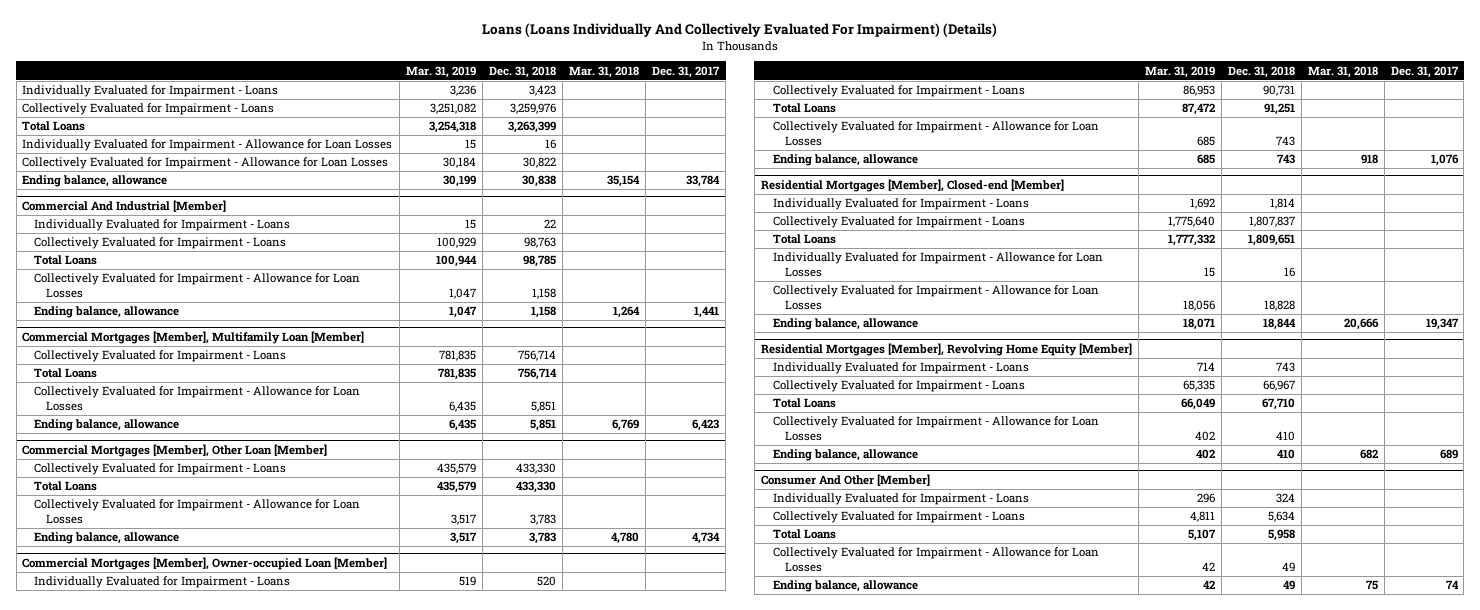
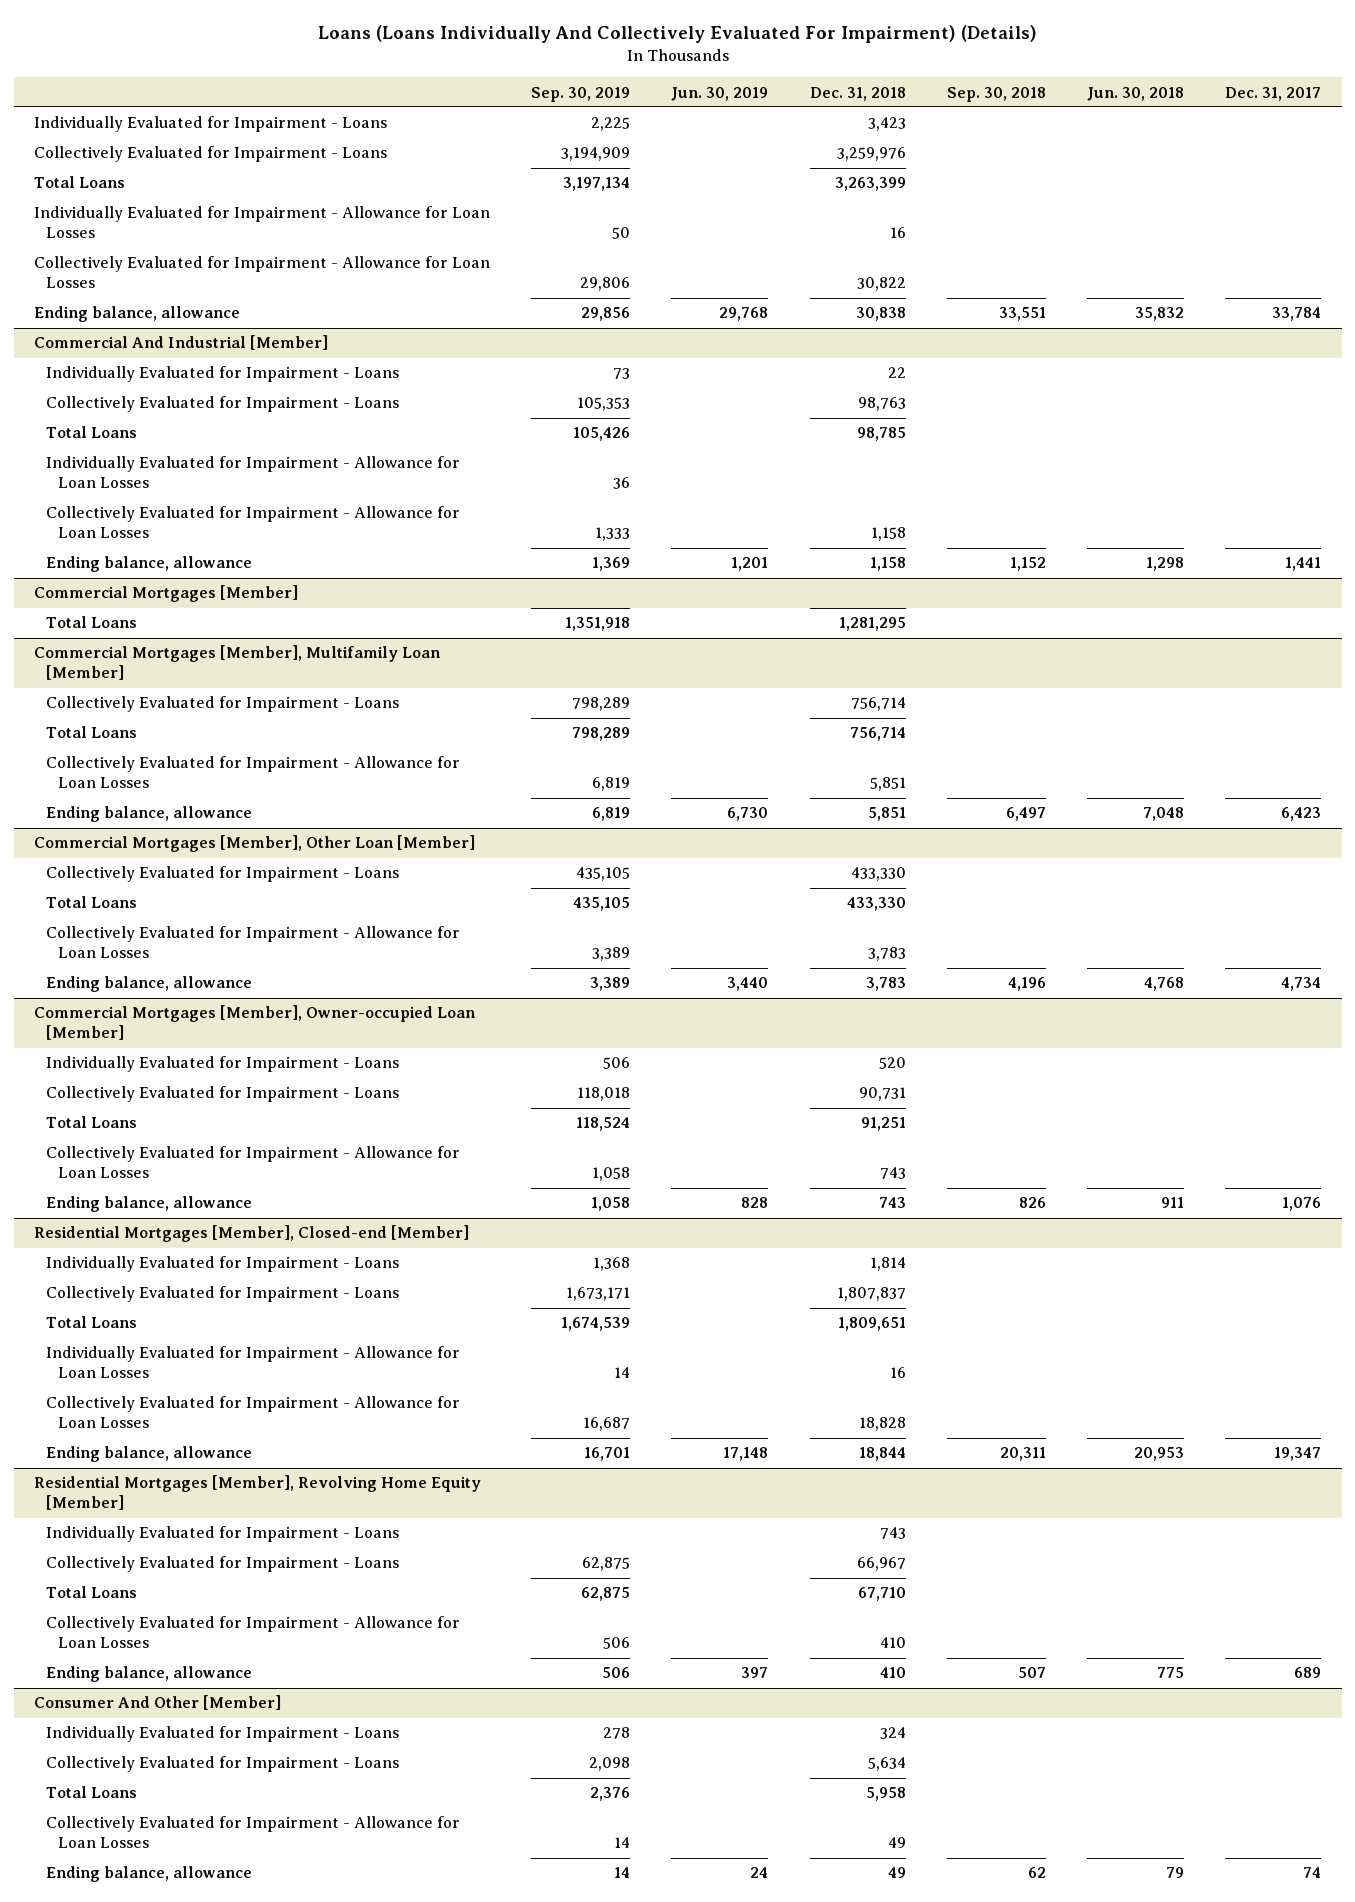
[406,65,477,78] Mar. 31, 2019 -> none
[569,65,640,78] Mar. 31, 2018 -> none
none -> [531,86,631,102] Sep. 30, 2019
none -> [671,86,769,101] Jun. 30, 2019
none -> [946,86,1046,102] Sep. 30, 2018
none -> [1086,86,1184,101] Jun. 30, 2018
none -> [46,456,461,489] Individually Evaluated for Impairment - Allowance for Loan Losses
none -> [34,585,299,603] Commercial Mortgages [Member]
none -> [46,616,138,629] Total Loans

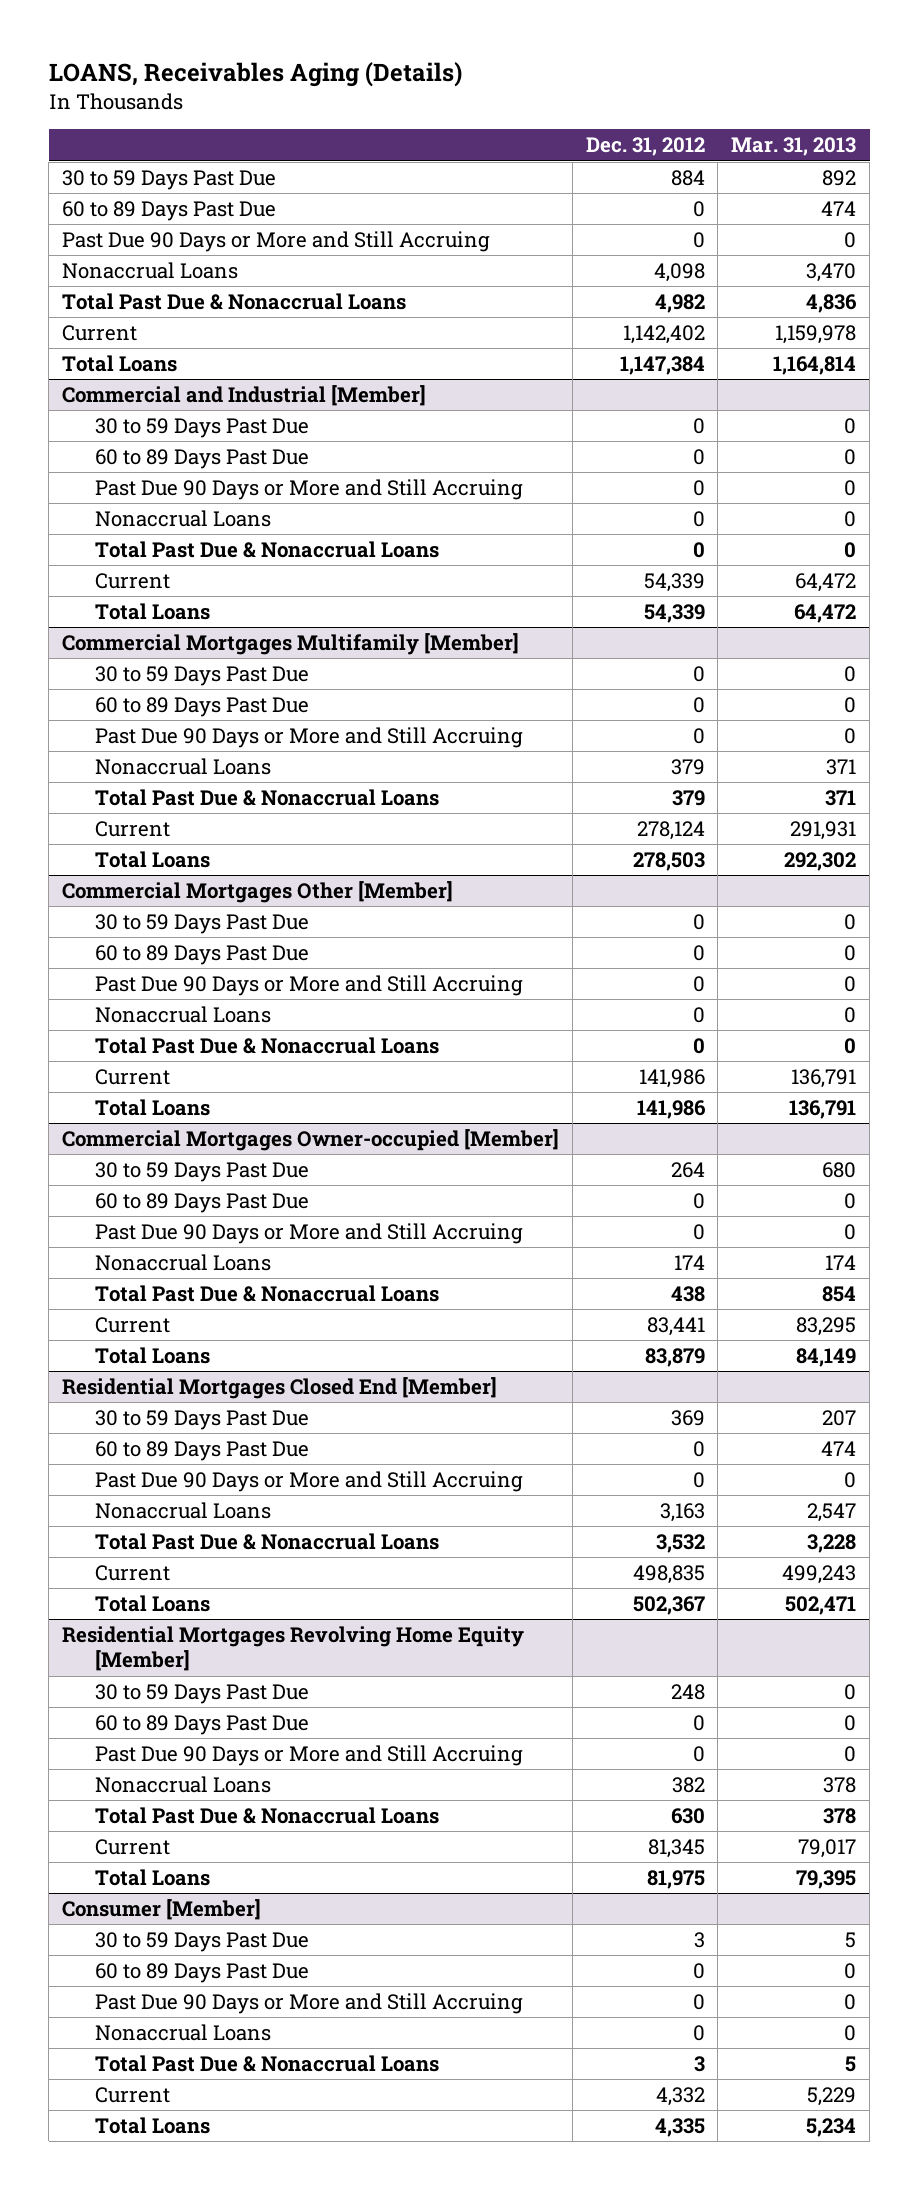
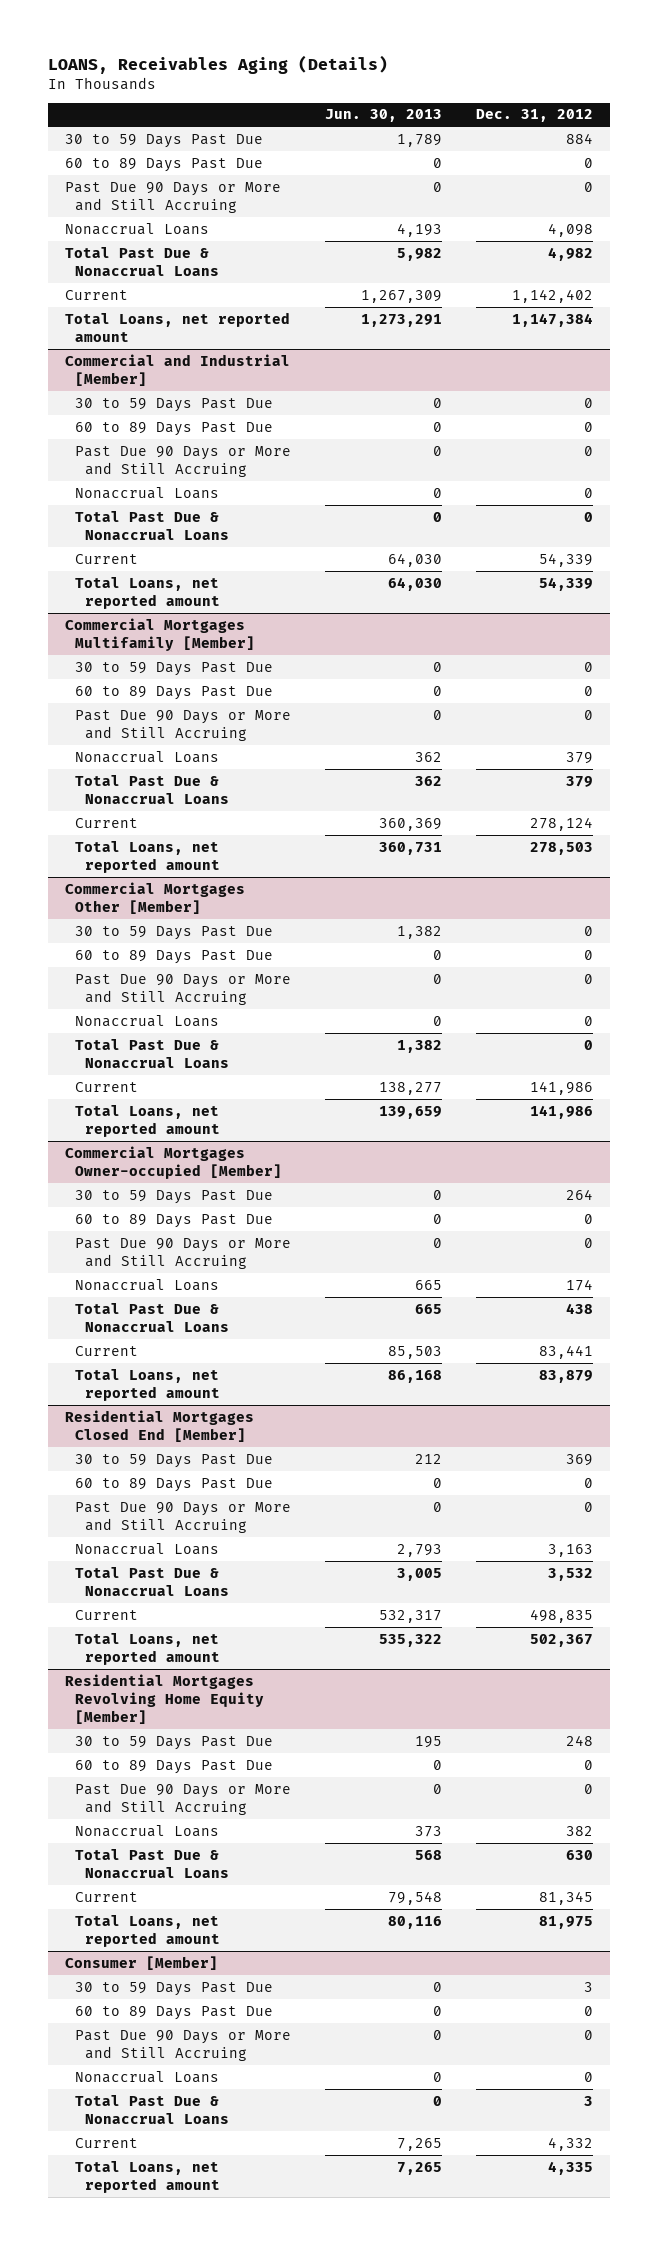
[731,137,857,157] Mar. 31, 2013 -> none
none -> [325,109,443,123] Jun. 30, 2013
[62,355,178,373] Total Loans -> [64,311,290,342] Total Loans, net reported amount
[94,603,210,621] Total Loans -> [75,576,221,609] Total Loans, net reported amount
[94,851,210,869] Total Loans -> [75,840,221,873] Total Loans, net reported amount
[94,1099,210,1117] Total Loans -> [75,1104,221,1137] Total Loans, net reported amount
[94,1347,210,1365] Total Loans -> [75,1368,221,1401] Total Loans, net reported amount
[94,1595,210,1613] Total Loans -> [75,1632,221,1665] Total Loans, net reported amount
[94,1869,210,1887] Total Loans -> [75,1914,221,1947] Total Loans, net reported amount
[94,2117,210,2135] Total Loans -> [75,2160,221,2193] Total Loans, net reported amount

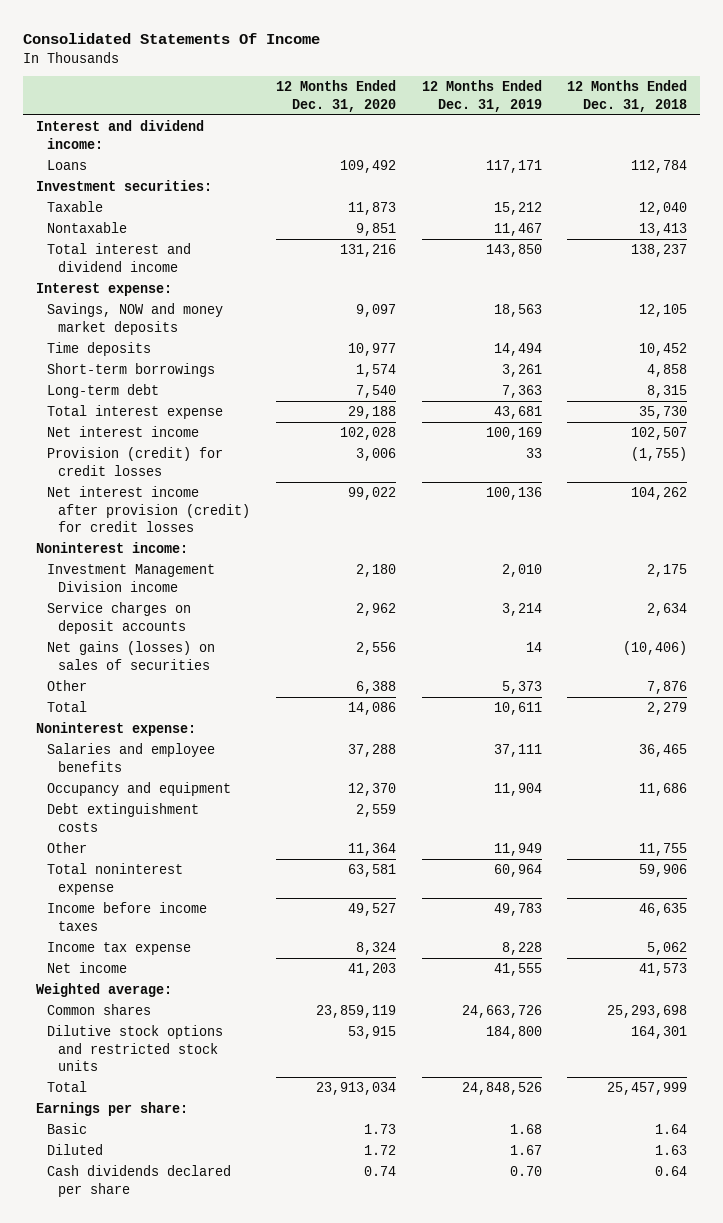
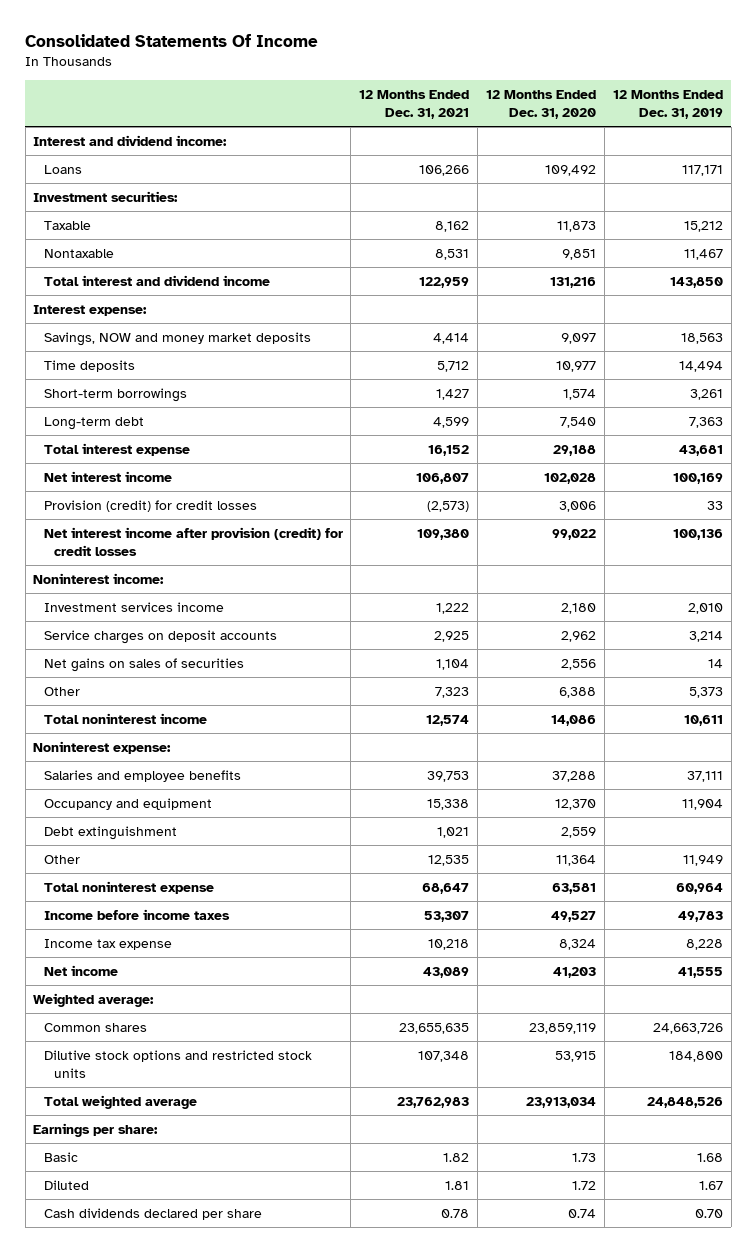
[567,80,688,112] 12 Months Ended Dec. 31, 2018 -> none
none -> [359,89,470,120] 12 Months Ended Dec. 31, 2021
[47,564,216,592] Investment Management Division income -> [43,601,224,612] Investment services income
[47,641,216,670] Net gains (losses) on sales of securities -> [43,657,244,672] Net gains on sales of securities
[47,701,88,713] Total -> [43,712,207,724] Total noninterest income
[47,803,200,832] Debt extinguishment costs -> [43,825,177,840] Debt extinguishment
[47,1081,88,1093] Total -> [43,1094,197,1109] Total weighted average

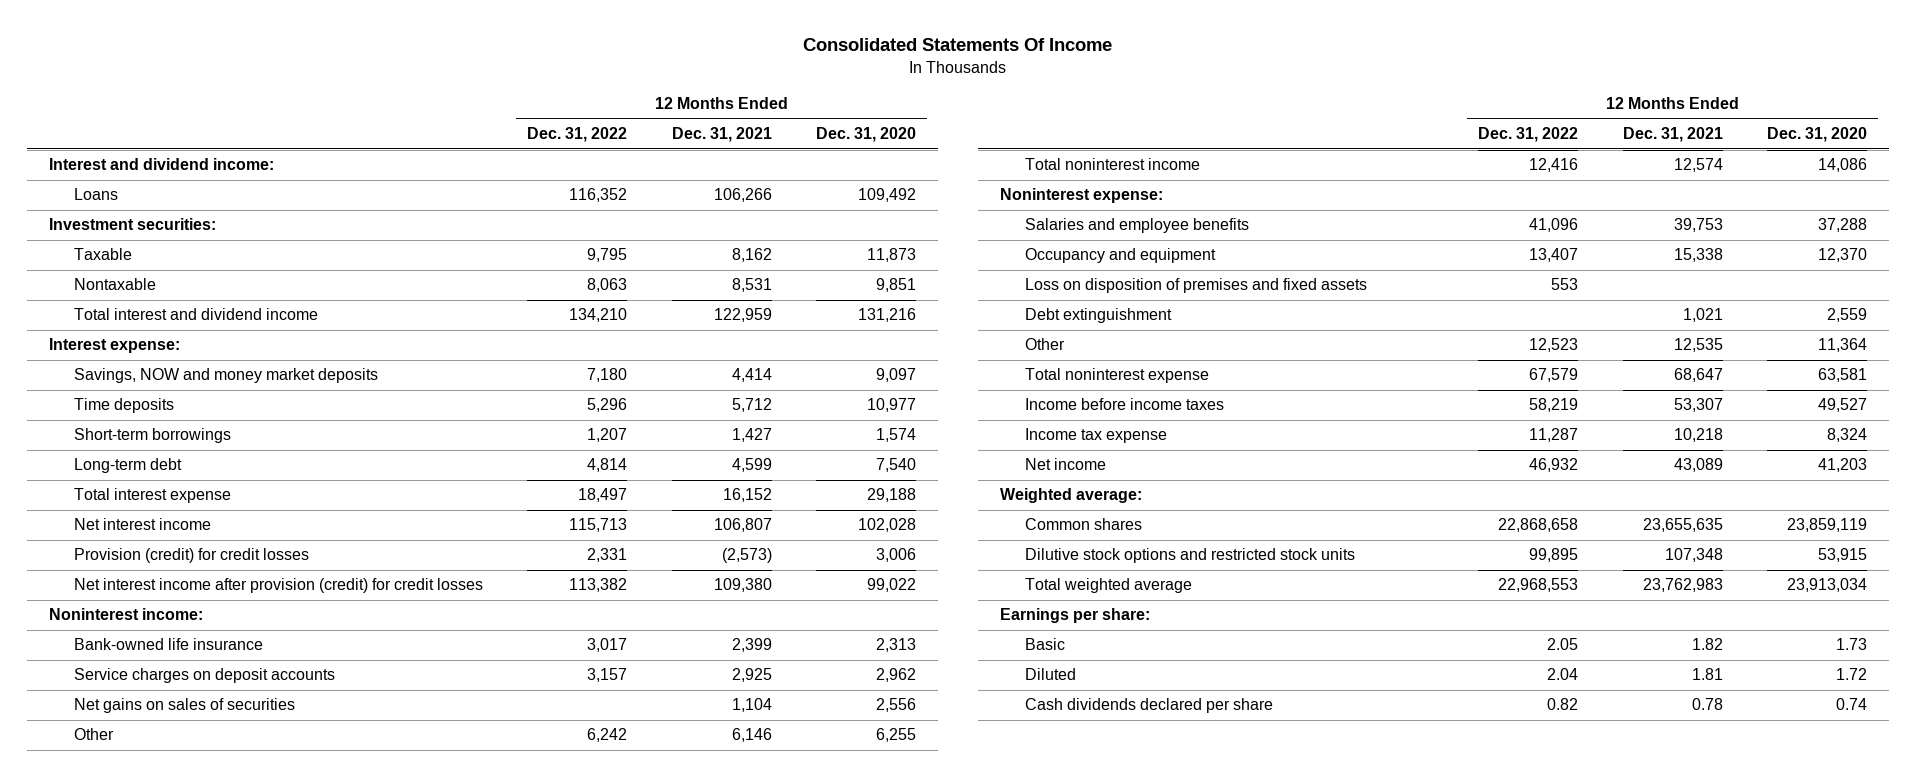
[612,89,723,120] 12 Months Ended Dec. 31, 2019 -> none
none -> [527,127,628,143] Dec. 31, 2022
[43,601,224,612] Investment services income -> none
none -> [73,638,263,651] Bank-owned life insurance
[435,686,470,698] 7,323 -> [731,728,772,743] 6,146
[559,686,597,698] 6,388 -> [875,728,916,743] 6,255
none -> [1024,278,1367,294] Loss on disposition of premises and fixed assets

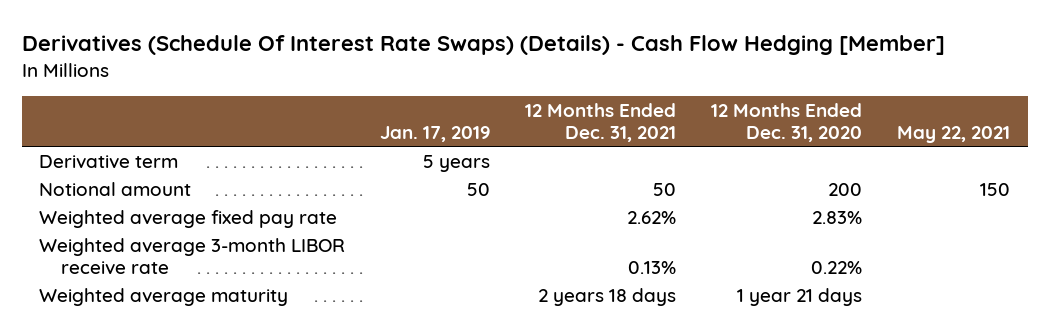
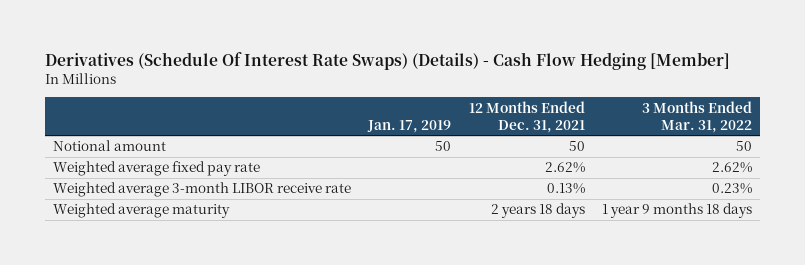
[711,102,863,142] 12 Months Ended Dec. 31, 2020 -> none
[897,125,1011,143] May 22, 2021 -> none
none -> [641,100,752,133] 3 Months Ended Mar. 31, 2022
[39,154,179,169] Derivative term -> none

